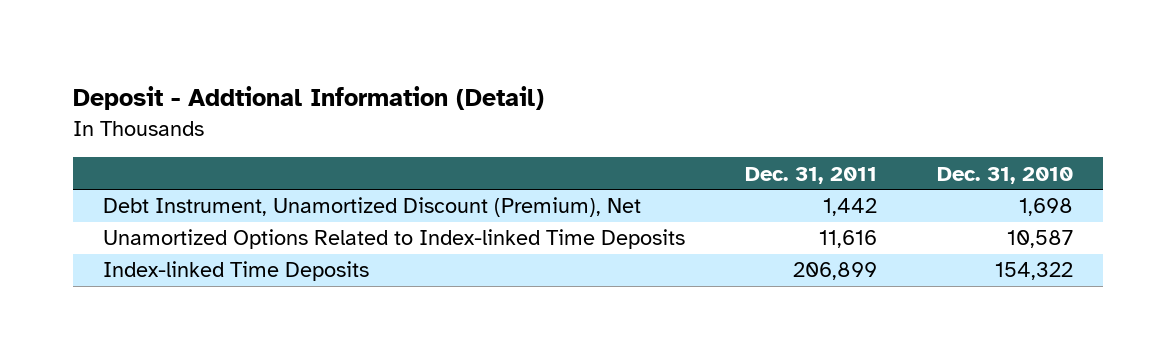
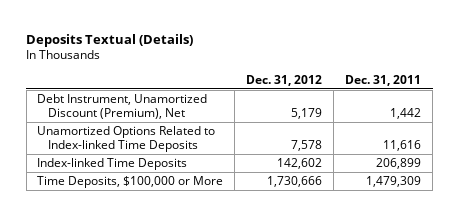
[72,86,544,111] Deposit - Addtional Information (Detail) -> [26,33,194,47] Deposits Textual (Details)
[936,166,1073,184] Dec. 31, 2010 -> none
none -> [246,74,323,86] Dec. 31, 2012
none -> [37,175,224,188] Time Deposits, $100,000 or More

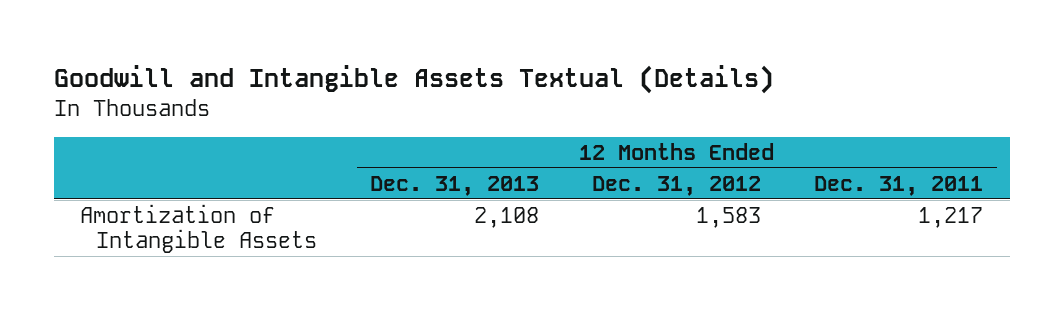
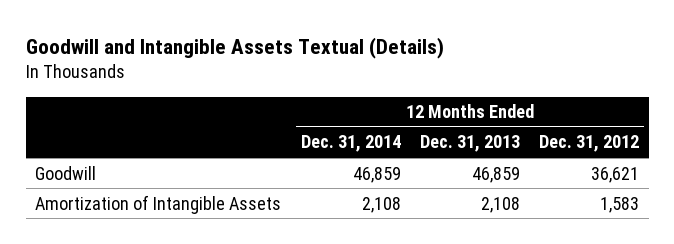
[814,175,984,196] Dec. 31, 2011 -> none
none -> [300,135,401,153] Dec. 31, 2014
none -> [35,165,97,180] Goodwill

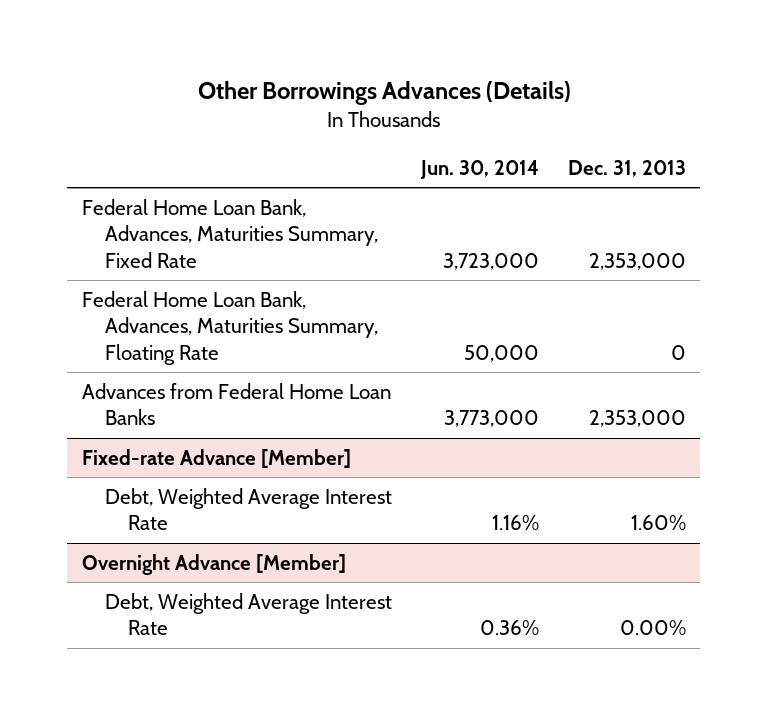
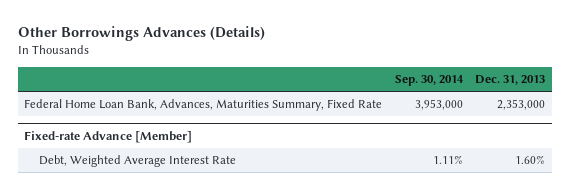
[419,159,539,179] Jun. 30, 2014 -> none
none -> [394,75,464,87] Sep. 30, 2014
[81,290,378,365] Federal Home Loan Bank, Advances, Maturities Summary, Floating Rate -> none
[81,382,391,426] Advances from Federal Home Loan Banks -> none
[81,553,346,575] Overnight Advance [Member] -> none
[104,592,392,636] Debt, Weighted Average Interest Rate -> none

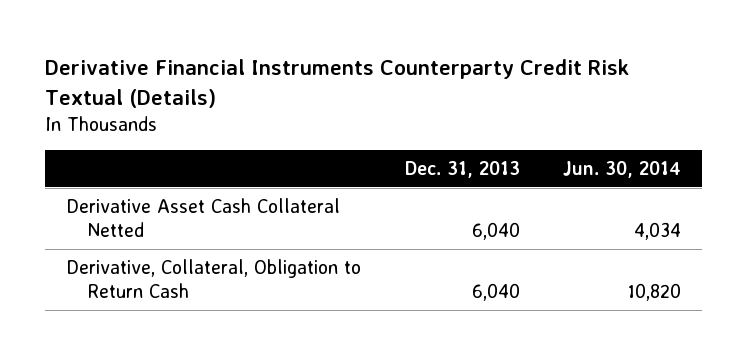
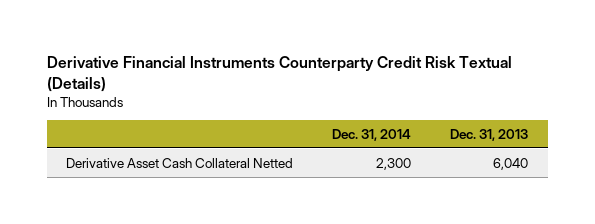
[562,161,681,179] Jun. 30, 2014 -> none
none -> [332,128,412,141] Dec. 31, 2014
[66,258,362,299] Derivative, Collateral, Obligation to Return Cash -> none

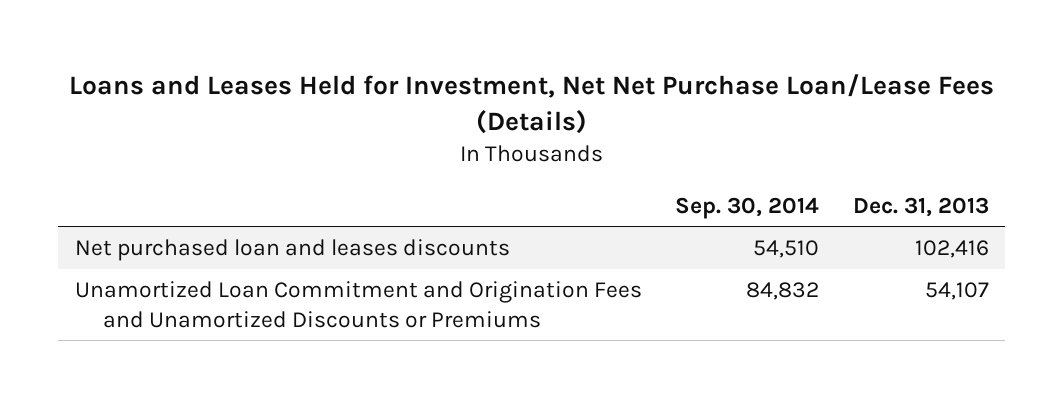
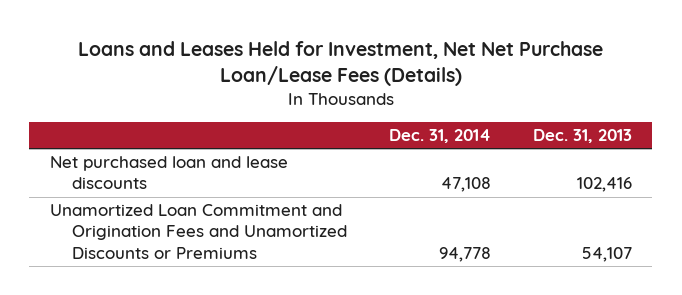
[675,196,820,219] Sep. 30, 2014 -> none
none -> [388,129,491,144] Dec. 31, 2014
[75,239,511,262] Net purchased loan and leases discounts -> [49,156,288,190] Net purchased loan and lease discounts

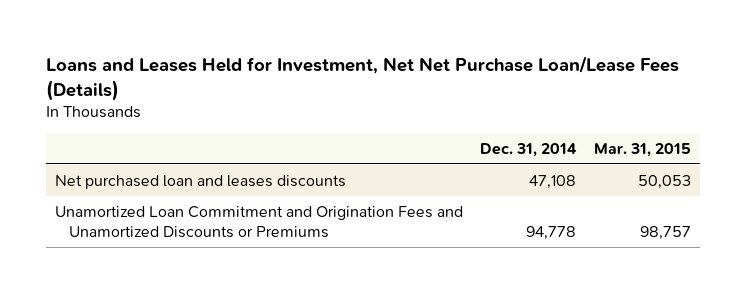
[532,129,632,144] Dec. 31, 2013 -> none
none -> [594,143,692,158] Mar. 31, 2015
[49,156,288,190] Net purchased loan and lease discounts -> [54,174,346,189] Net purchased loan and leases discounts

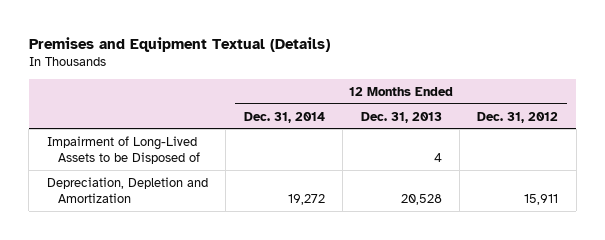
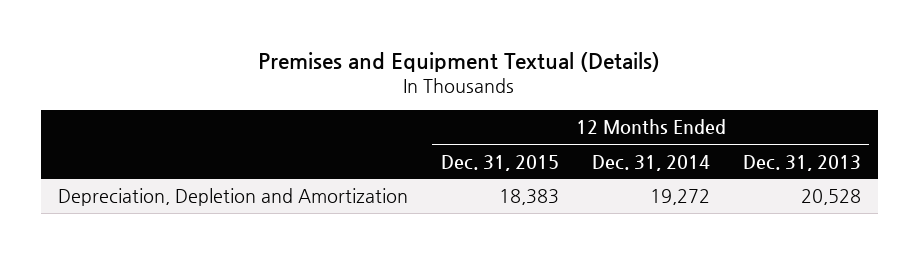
[477,111,559,123] Dec. 31, 2012 -> none
none -> [440,154,559,171] Dec. 31, 2015
[46,135,201,165] Impairment of Long-Lived Assets to be Disposed of -> none

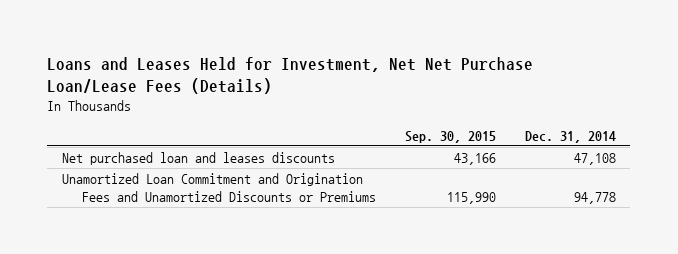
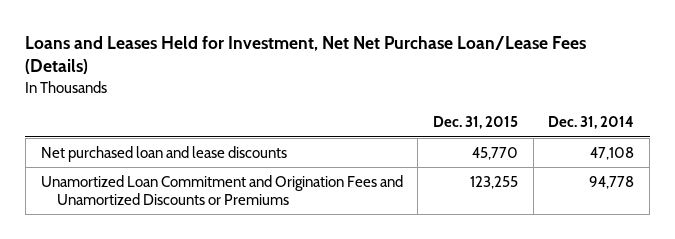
[404,130,496,143] Sep. 30, 2015 -> none
none -> [432,116,518,130] Dec. 31, 2015
[61,152,335,166] Net purchased loan and leases discounts -> [40,145,287,162] Net purchased loan and lease discounts

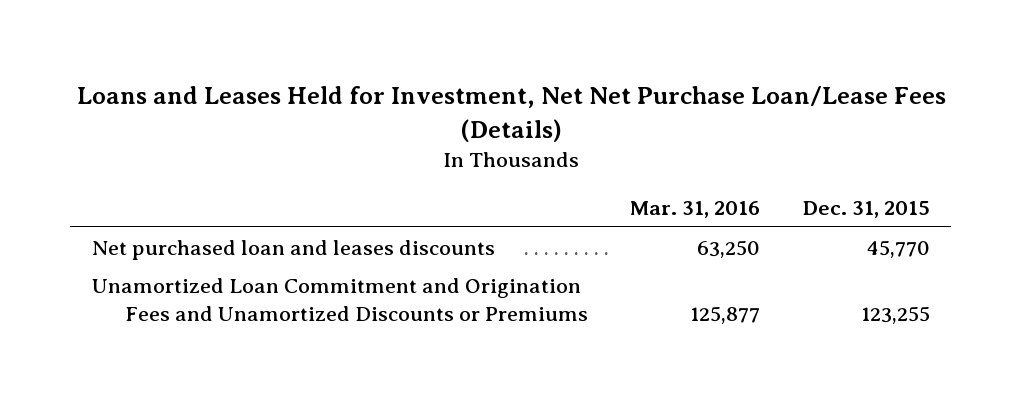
[548,116,635,130] Dec. 31, 2014 -> none
none -> [630,201,761,219] Mar. 31, 2016
[40,145,287,162] Net purchased loan and lease discounts -> [91,239,495,260] Net purchased loan and leases discounts

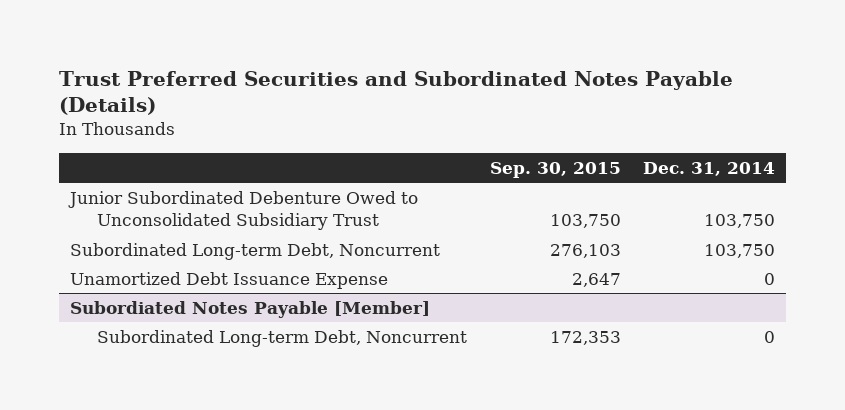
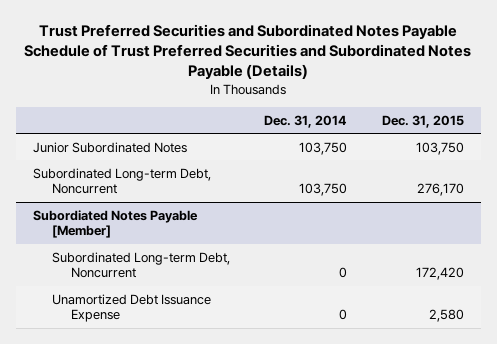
[59,70,734,116] Trust Preferred Securities and Subordinated Notes Payable (Details) -> [24,23,472,80] Trust Preferred Securities and Subordinated Notes Payable Schedule of Trust Preferred Securities and Subordinated Notes Payable (Details)
[489,161,621,178] Sep. 30, 2015 -> none
none -> [381,114,464,128] Dec. 31, 2015
[68,191,419,231] Junior Subordinated Debenture Owed to Unconsolidated Subsidiary Trust -> [32,141,187,153] Junior Subordinated Notes
[70,272,389,290] Unamortized Debt Issuance Expense -> none
none -> [51,293,211,323] Unamortized Debt Issuance Expense

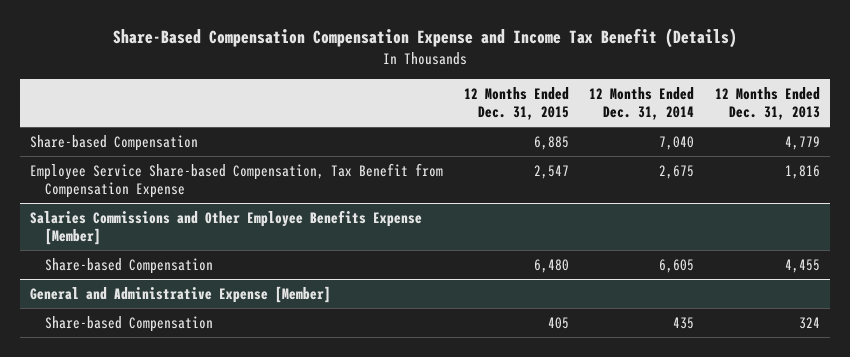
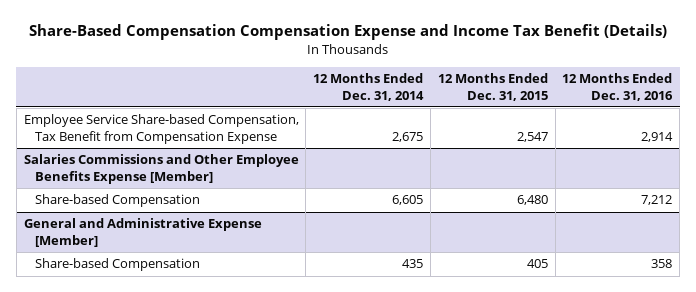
[714,86,820,121] 12 Months Ended Dec. 31, 2013 -> none
none -> [562,73,674,101] 12 Months Ended Dec. 31, 2016
[30,134,199,151] Share-based Compensation -> none

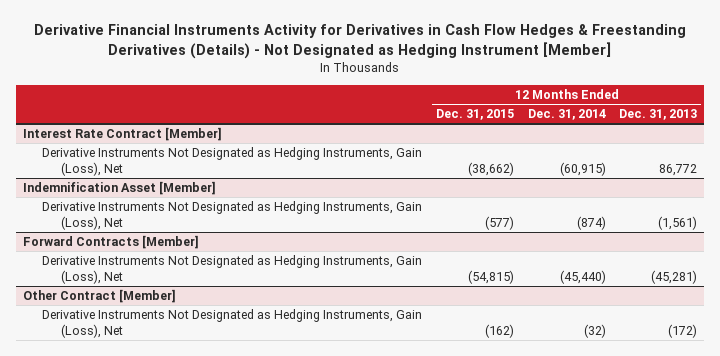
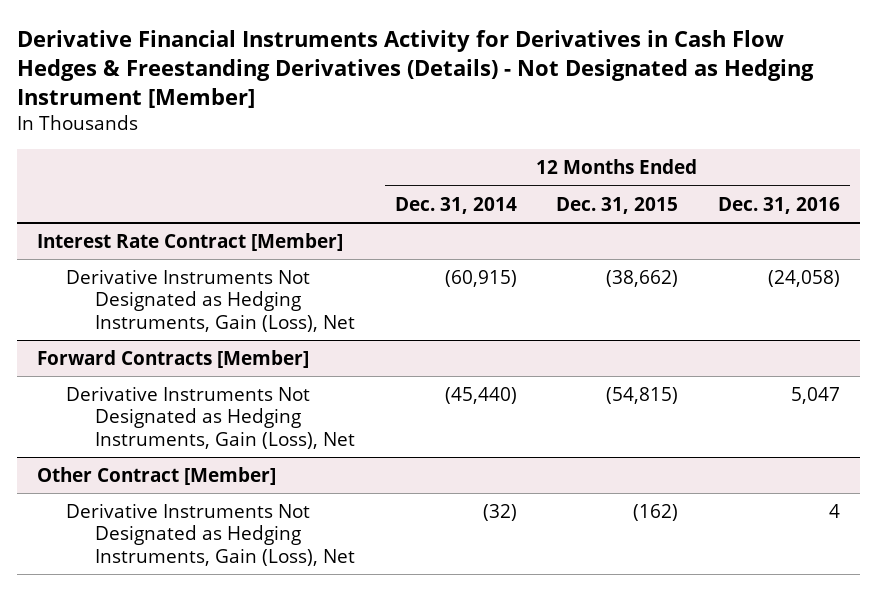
[619,109,698,121] Dec. 31, 2013 -> none
none -> [717,196,840,214] Dec. 31, 2016
[22,181,216,196] Indemnification Asset [Member] -> none
[42,201,423,230] Derivative Instruments Not Designated as Hedging Instruments, Gain (Loss), Net -> none

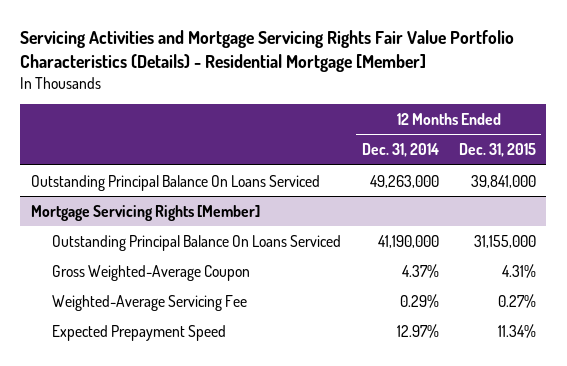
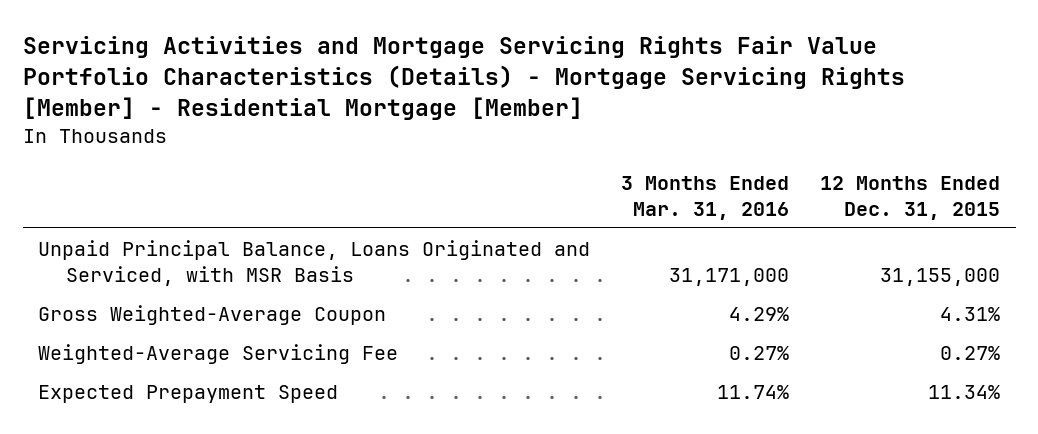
[20,30,515,73] Servicing Activities and Mortgage Servicing Rights Fair Value Portfolio Characteristics (Details) - Residential Mortgage [Member] -> [22,35,905,120] Servicing Activities and Mortgage Servicing Rights Fair Value Portfolio Characteristics (Details) - Mortgage Servicing Rights [Member] - Residential Mortgage [Member]
[361,143,439,158] Dec. 31, 2014 -> none
none -> [621,175,790,220] 3 Months Ended Mar. 31, 2016
[30,174,320,191] Outstanding Principal Balance On Loans Serviced -> none
[30,204,260,221] Mortgage Servicing Rights [Member] -> none
[52,234,342,251] Outstanding Principal Balance On Loans Serviced -> [38,239,591,286] Unpaid Principal Balance, Loans Originated and Serviced, with MSR Basis

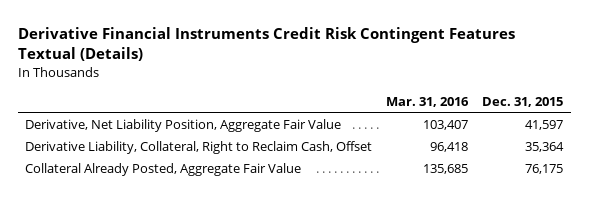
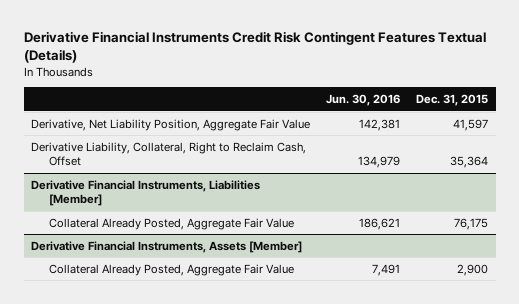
[386,97,470,108] Mar. 31, 2016 -> none
none -> [326,94,401,107] Jun. 30, 2016
none -> [31,179,261,207] Derivative Financial Instruments, Liabilities [Member]
none -> [31,240,303,253] Derivative Financial Instruments, Assets [Member]
none -> [49,263,295,276] Collateral Already Posted, Aggregate Fair Value

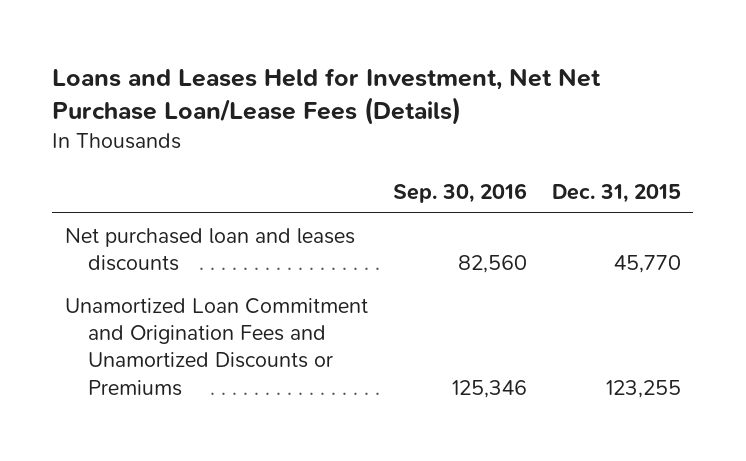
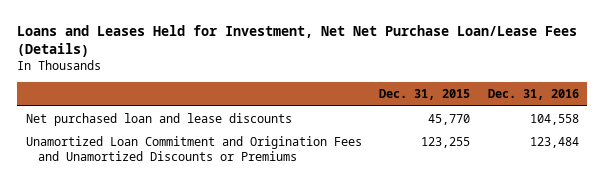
[392,182,527,203] Sep. 30, 2016 -> none
none -> [487,89,579,101] Dec. 31, 2016
[64,227,355,272] Net purchased loan and leases discounts -> [26,112,293,126] Net purchased loan and lease discounts

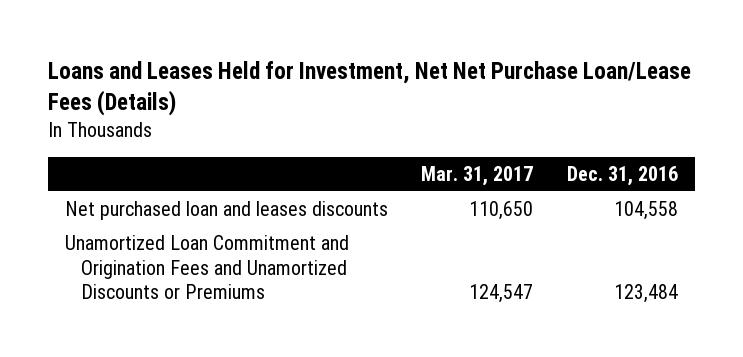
[379,89,471,101] Dec. 31, 2015 -> none
none -> [421,165,534,186] Mar. 31, 2017
[26,112,293,126] Net purchased loan and lease discounts -> [64,201,388,221] Net purchased loan and leases discounts

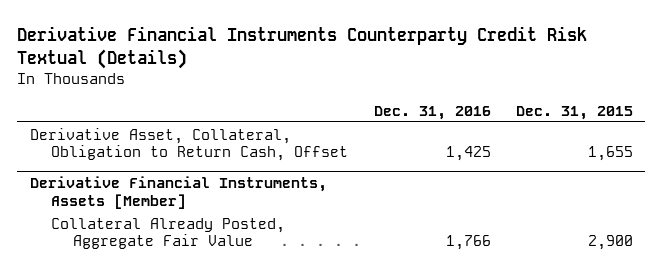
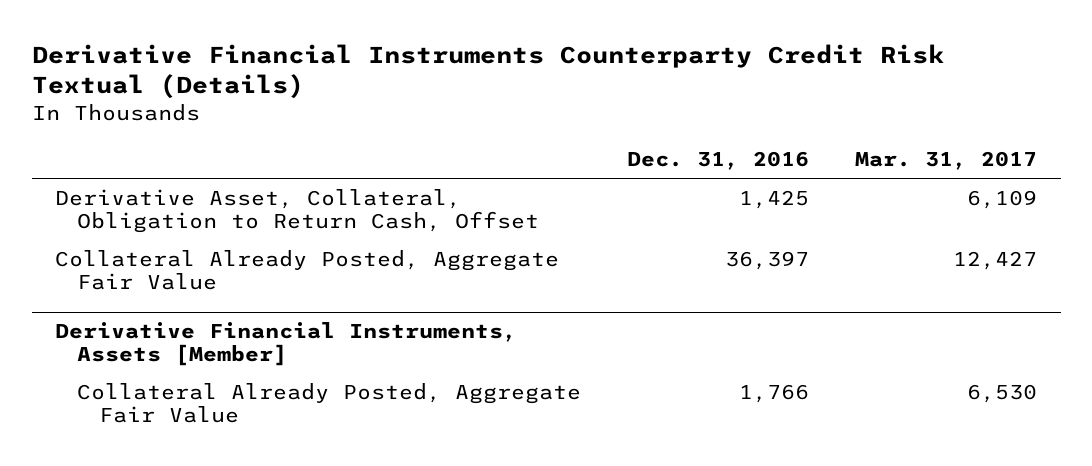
[515,105,633,120] Dec. 31, 2015 -> none
none -> [855,151,1038,171] Mar. 31, 2017
none -> [54,249,559,290] Collateral Already Posted, Aggregate Fair Value

